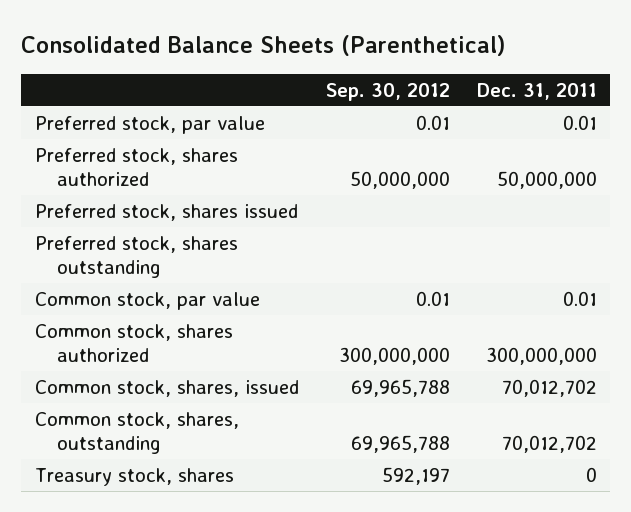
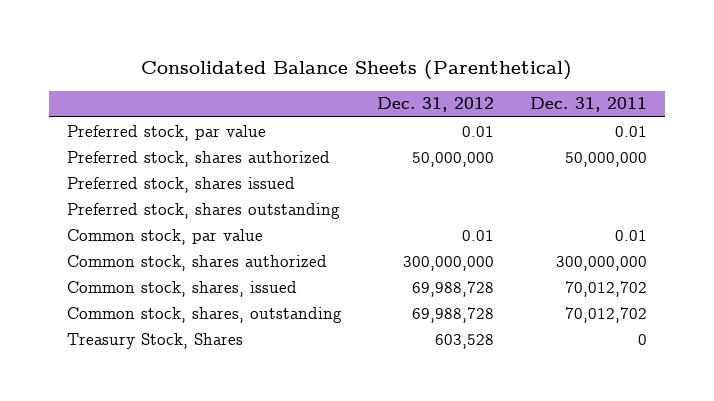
[325,82,450,101] Sep. 30, 2012 -> none
none -> [377,97,495,113] Dec. 31, 2012
[34,467,234,486] Treasury stock, shares -> [66,332,243,349] Treasury Stock, Shares

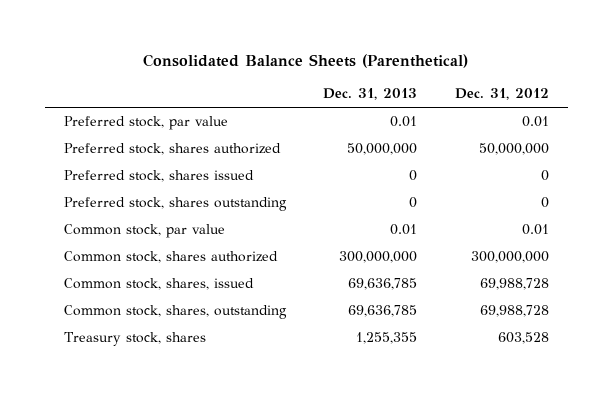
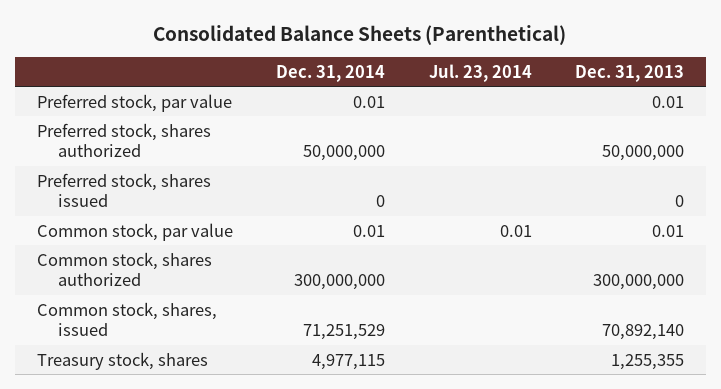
[454,88,549,101] Dec. 31, 2012 -> none
none -> [276,64,386,82] Dec. 31, 2014
none -> [428,63,532,82] Jul. 23, 2014
[63,197,287,212] Preferred stock, shares outstanding -> none
[63,305,287,320] Common stock, shares, outstanding -> none
[348,278,418,291] 69,636,785 -> [602,324,685,341] 70,892,140

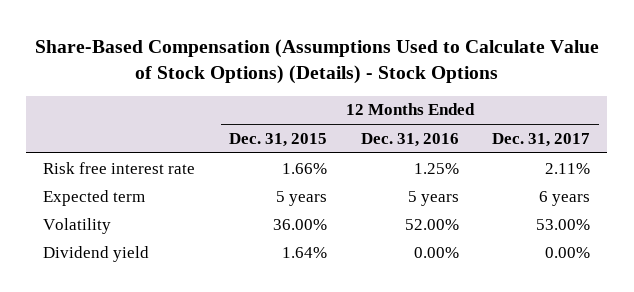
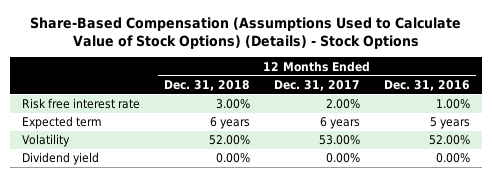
[229,132,328,147] Dec. 31, 2015 -> none
none -> [163,79,250,91] Dec. 31, 2018
[413,162,459,174] 1.25% -> [435,99,470,110] 1.00%
[545,162,591,174] 2.11% -> [325,99,360,110] 2.00%

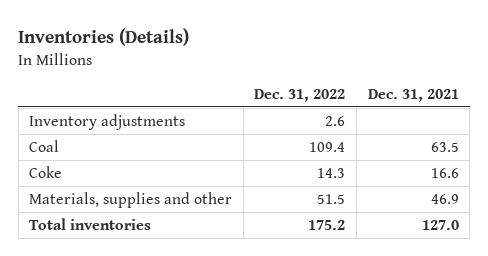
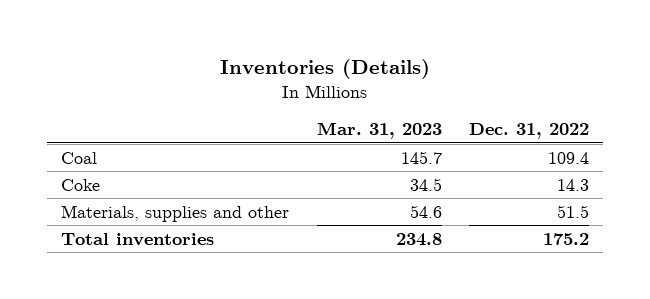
[367,88,459,102] Dec. 31, 2021 -> none
none -> [316,122,442,140] Mar. 31, 2023
[29,113,186,130] Inventory adjustments -> none

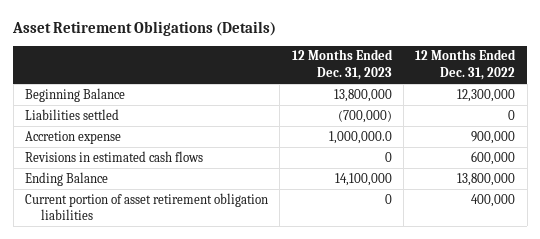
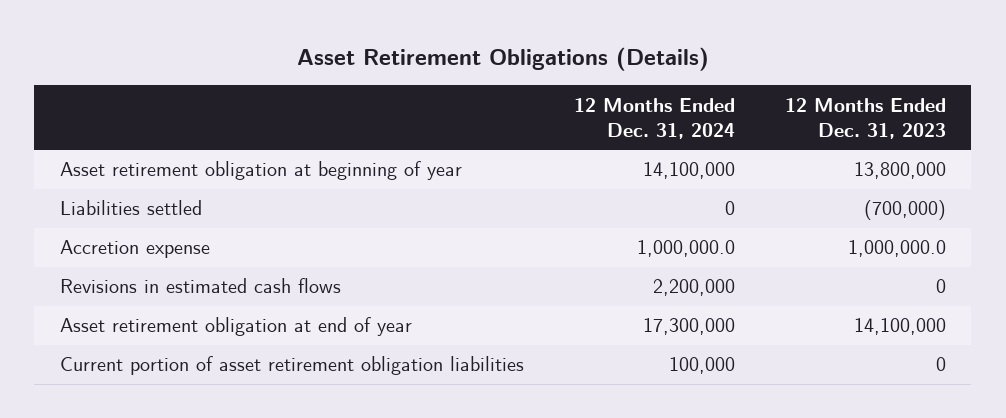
[415,49,517,80] 12 Months Ended Dec. 31, 2022 -> none
none -> [573,97,735,139] 12 Months Ended Dec. 31, 2024
[24,87,125,102] Beginning Balance -> [59,161,462,181] Asset retirement obligation at beginning of year
[24,171,108,186] Ending Balance -> [59,317,412,337] Asset retirement obligation at end of year

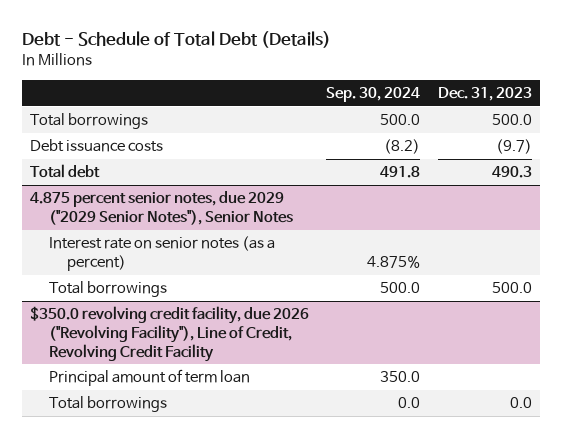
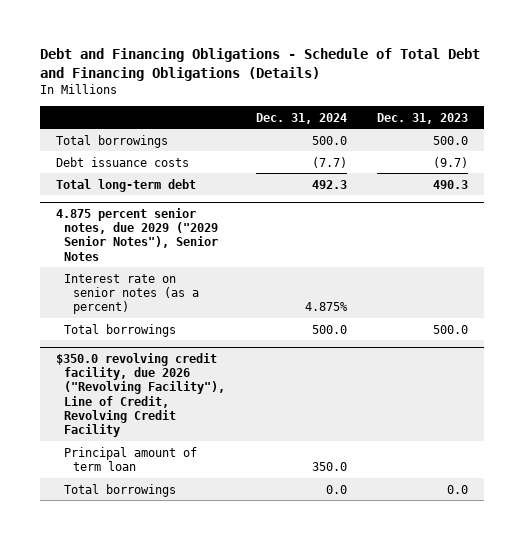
[21,30,331,48] Debt - Schedule of Total Debt (Details) -> [40,48,481,81] Debt and Financing Obligations - Schedule of Total Debt and Financing Obligations (Details)
[326,86,421,102] Sep. 30, 2024 -> none
none -> [255,112,347,124] Dec. 31, 2024
[30,164,101,179] Total debt -> [55,178,196,192] Total long-term debt

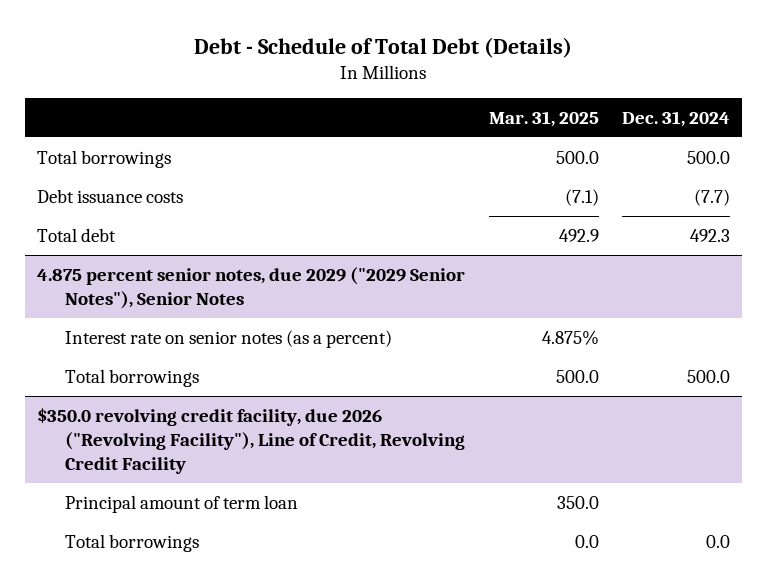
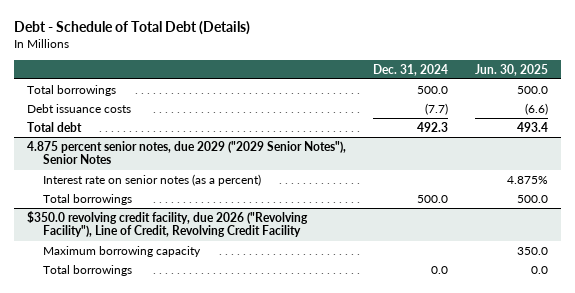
[488,110,599,127] Mar. 31, 2025 -> none
none -> [474,63,548,76] Jun. 30, 2025
[65,494,299,513] Principal amount of term loan -> [43,245,202,257] Maximum borrowing capacity

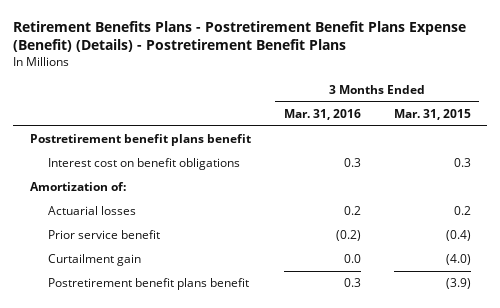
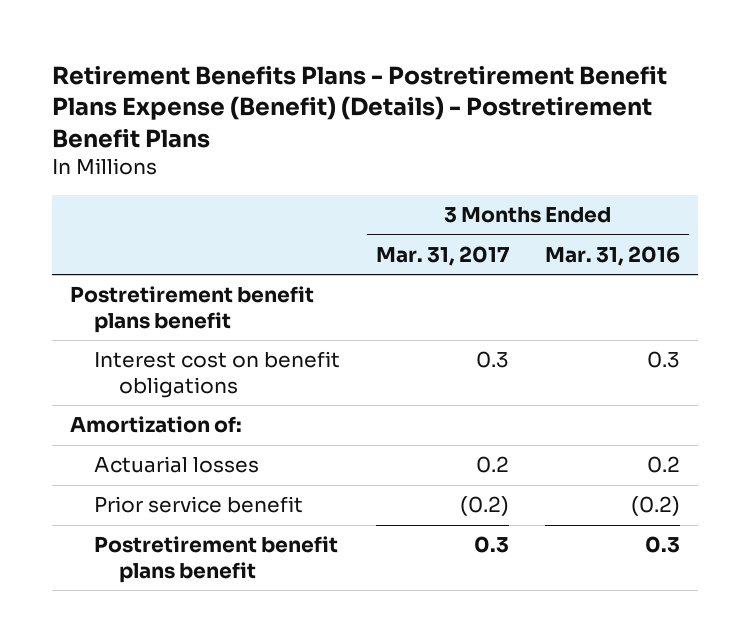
[393,108,471,120] Mar. 31, 2015 -> none
none -> [376,245,510,266] Mar. 31, 2017
[47,254,141,267] Curtailment gain -> none

